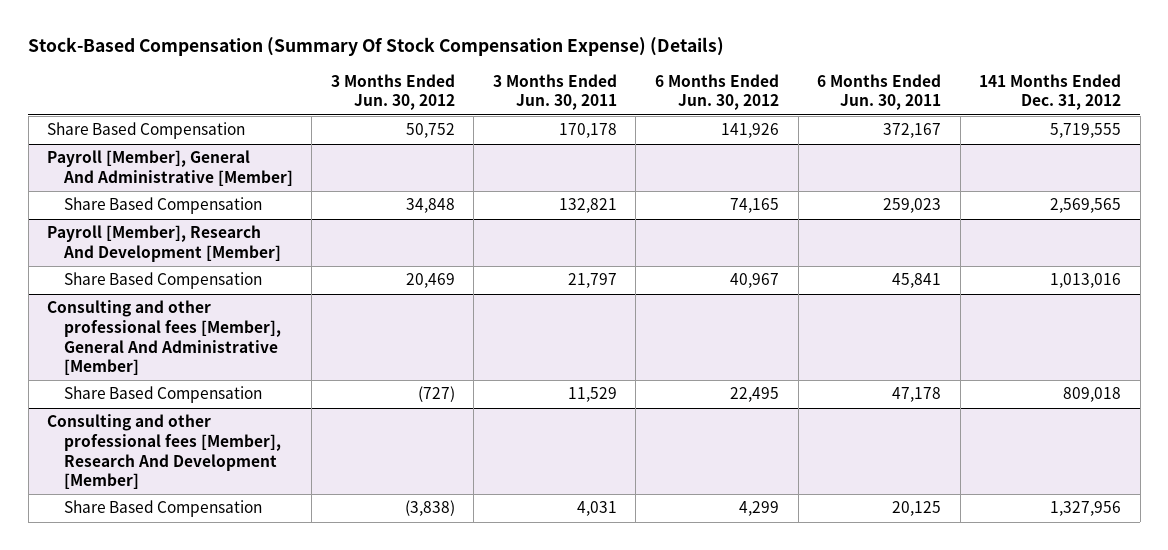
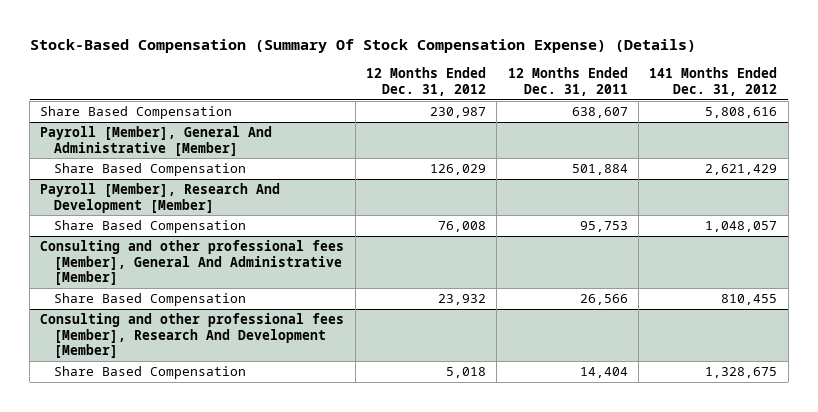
[330,73,455,111] 3 Months Ended Jun. 30, 2012 -> none
[492,73,617,111] 3 Months Ended Jun. 30, 2011 -> none
[655,73,780,111] 6 Months Ended Jun. 30, 2012 -> none
[817,73,942,111] 6 Months Ended Jun. 30, 2011 -> none
none -> [366,67,487,96] 12 Months Ended Dec. 31, 2012
none -> [507,67,628,96] 12 Months Ended Dec. 31, 2011
[1050,123,1122,139] 5,719,555 -> [705,107,778,119] 5,808,616
[1050,198,1122,214] 2,569,565 -> [705,164,778,176] 2,621,429
[1050,273,1122,289] 1,013,016 -> [705,221,778,233] 1,048,057
[1063,387,1122,403] 809,018 -> [721,294,778,306] 810,455
[1050,501,1122,517] 1,327,956 -> [705,367,778,379] 1,328,675

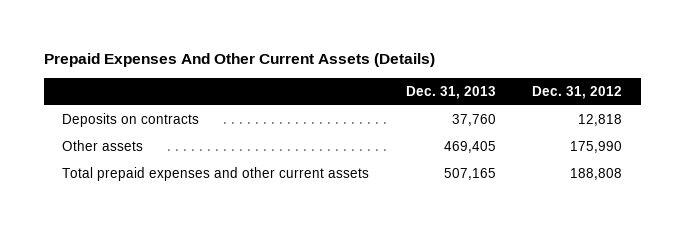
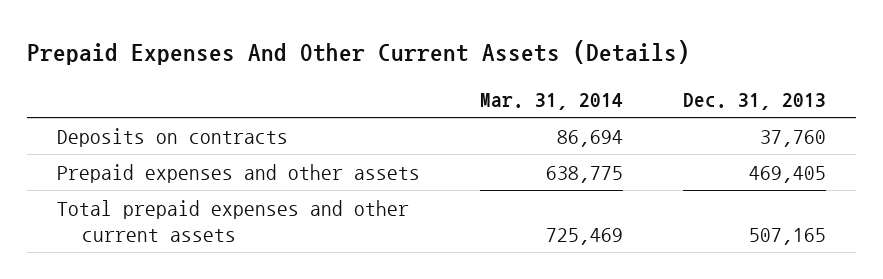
[532,85,623,99] Dec. 31, 2012 -> none
none -> [479,92,623,110] Mar. 31, 2014
[61,140,143,152] Other assets -> [56,163,420,183] Prepaid expenses and other assets

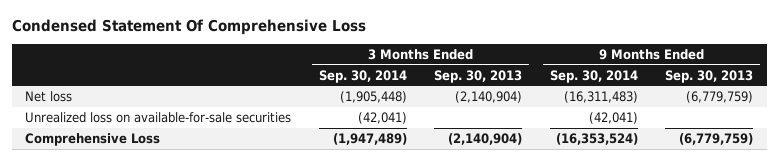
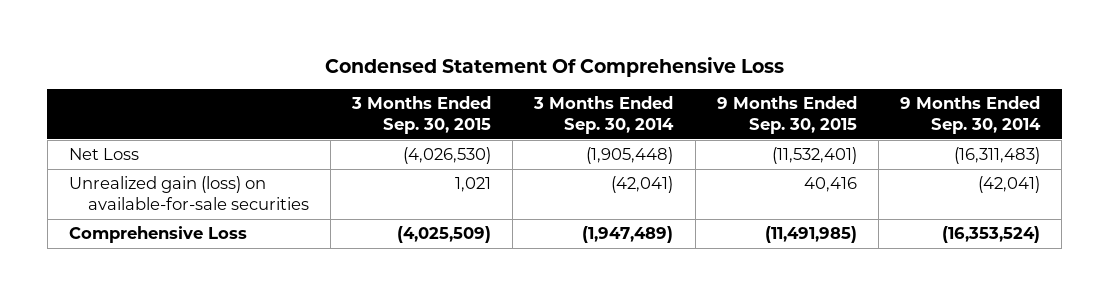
[434,69,523,83] Sep. 30, 2013 -> none
[665,69,754,83] Sep. 30, 2013 -> none
none -> [350,96,491,135] 3 Months Ended Sep. 30, 2015
none -> [716,96,857,135] 9 Months Ended Sep. 30, 2015
[25,90,73,102] Net loss -> [68,148,139,161] Net Loss
[25,111,292,123] Unrealized loss on available-for-sale securities -> [68,176,309,211] Unrealized gain (loss) on available-for-sale securities

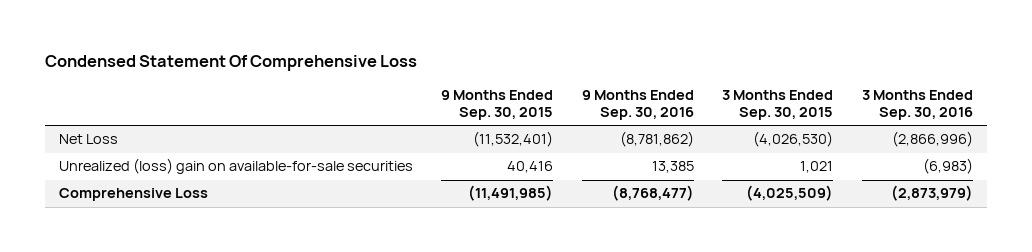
[533,96,675,135] 3 Months Ended Sep. 30, 2014 -> none
[900,96,1042,135] 9 Months Ended Sep. 30, 2014 -> none
none -> [581,89,694,121] 9 Months Ended Sep. 30, 2016
none -> [861,89,973,121] 3 Months Ended Sep. 30, 2016
[68,176,309,211] Unrealized gain (loss) on available-for-sale securities -> [59,158,414,175] Unrealized (loss) gain on available-for-sale securities

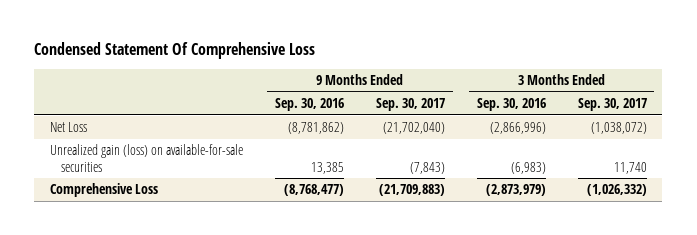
[441,89,554,121] 9 Months Ended Sep. 30, 2015 -> none
[722,89,834,121] 3 Months Ended Sep. 30, 2015 -> none
none -> [375,98,445,112] Sep. 30, 2017
none -> [577,98,647,112] Sep. 30, 2017
[59,158,414,175] Unrealized (loss) gain on available-for-sale securities -> [50,144,244,172] Unrealized gain (loss) on available-for-sale securities

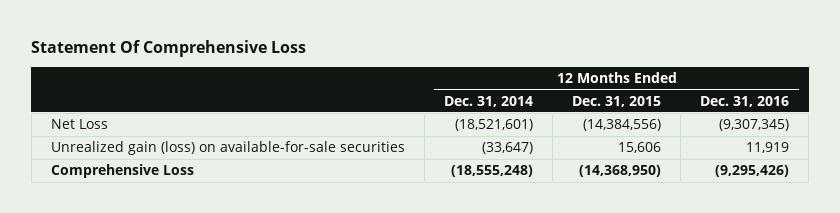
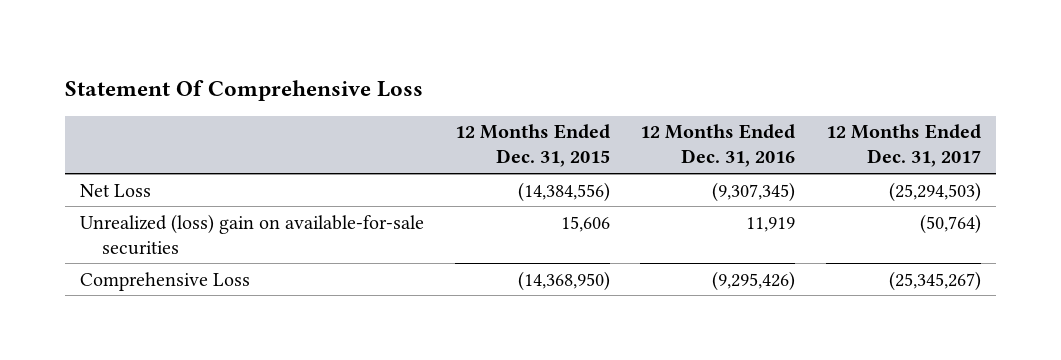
[444,95,534,107] Dec. 31, 2014 -> none
none -> [826,124,982,168] 12 Months Ended Dec. 31, 2017
[51,141,406,156] Unrealized gain (loss) on available-for-sale securities -> [80,213,425,255] Unrealized (loss) gain on available-for-sale securities

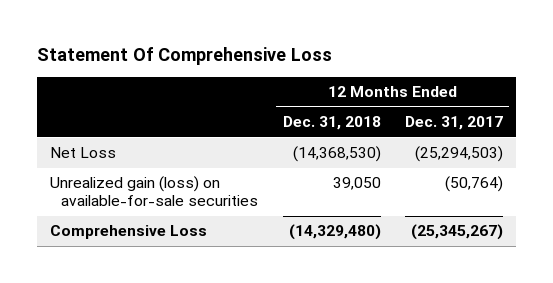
[454,124,610,168] 12 Months Ended Dec. 31, 2015 -> none
[640,124,796,168] 12 Months Ended Dec. 31, 2016 -> none
none -> [282,116,381,131] Dec. 31, 2018
[80,213,425,255] Unrealized (loss) gain on available-for-sale securities -> [49,176,258,207] Unrealized gain (loss) on available-for-sale securities

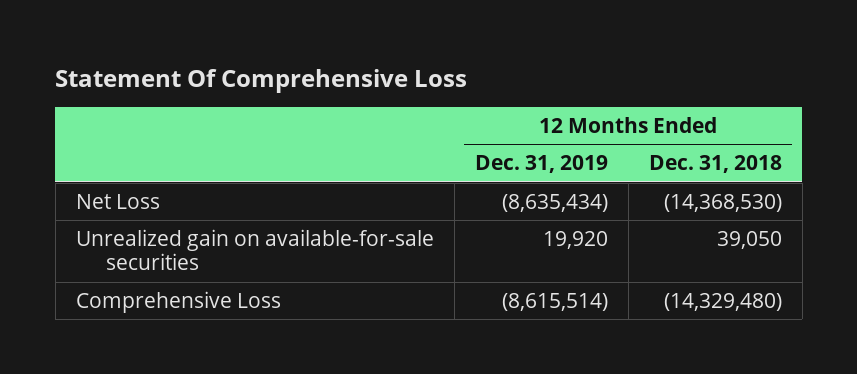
[405,116,504,131] Dec. 31, 2017 -> none
none -> [474,155,608,174] Dec. 31, 2019
[49,176,258,207] Unrealized gain (loss) on available-for-sale securities -> [75,228,434,271] Unrealized gain on available-for-sale securities

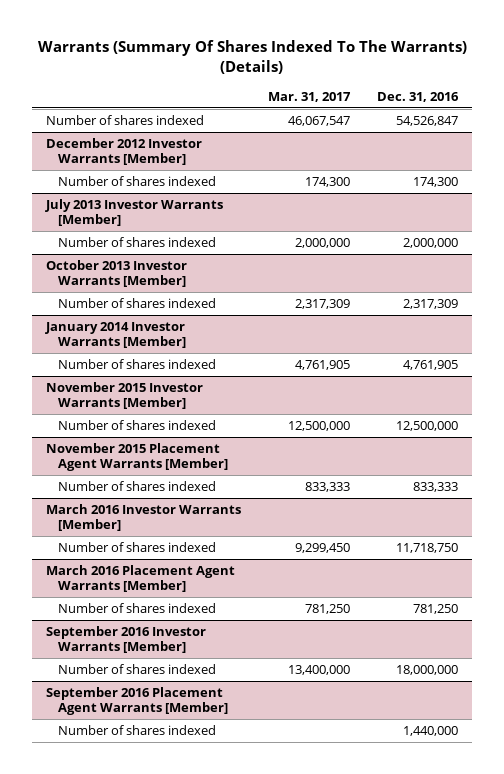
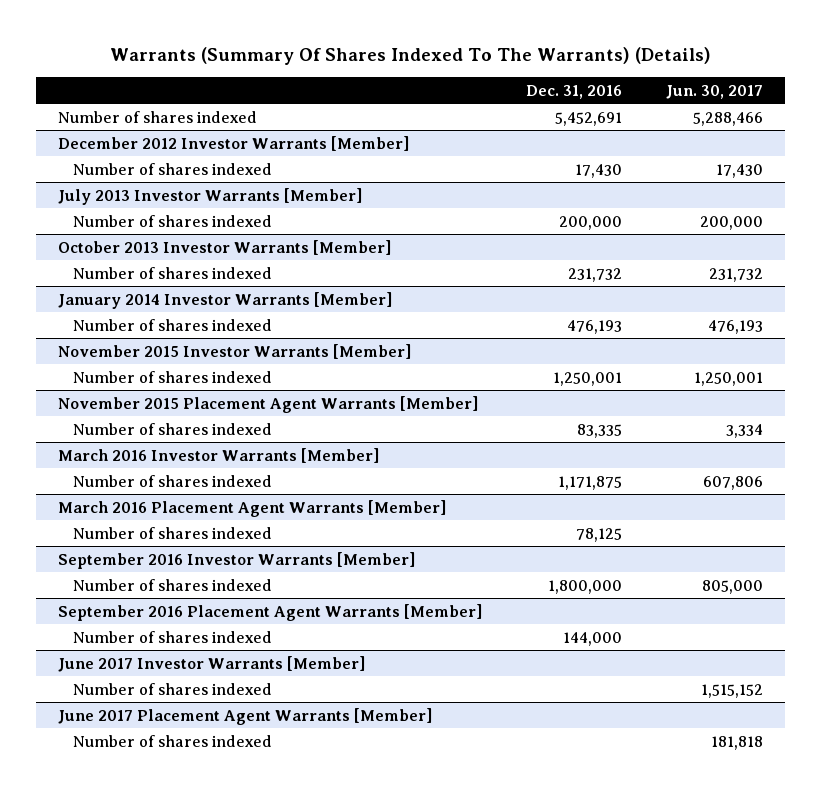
[267,91,351,102] Mar. 31, 2017 -> none
none -> [666,84,764,99] Jun. 30, 2017
[395,116,458,127] 54,526,847 -> [554,111,622,126] 5,452,691
[412,177,458,188] 174,300 -> [574,163,622,178] 17,430
[402,238,458,249] 2,000,000 -> [558,215,622,230] 200,000
[402,299,458,310] 2,317,309 -> [567,267,622,282] 231,732
[402,360,458,371] 4,761,905 -> [566,319,622,334] 476,193
[395,421,458,432] 12,500,000 -> [552,371,622,386] 1,250,001
[412,482,458,493] 833,333 -> [576,423,622,438] 83,335
[395,543,458,554] 11,718,750 -> [557,475,622,490] 1,171,875
[412,604,458,615] 781,250 -> [575,527,622,542] 78,125
[395,665,458,676] 18,000,000 -> [547,579,622,594] 1,800,000
[402,726,458,737] 1,440,000 -> [562,631,622,646] 144,000
none -> [57,655,365,672] June 2017 Investor Warrants [Member]
none -> [73,682,273,695] Number of shares indexed
none -> [57,707,432,725] June 2017 Placement Agent Warrants [Member]
none -> [73,734,273,747] Number of shares indexed

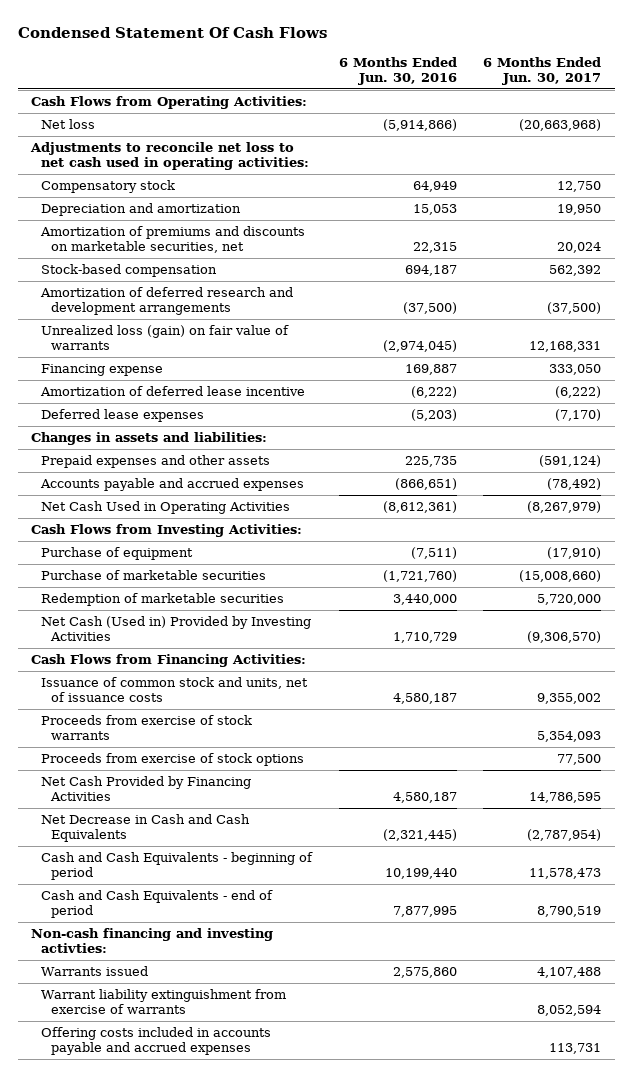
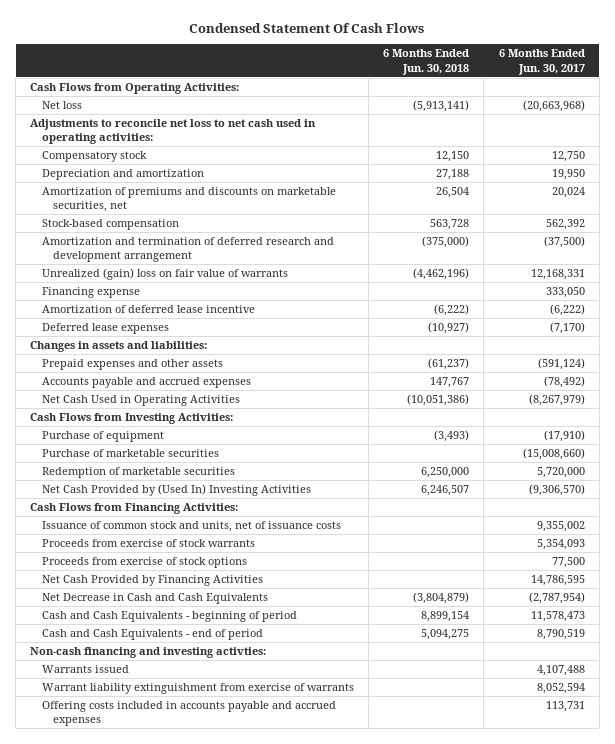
[338,56,457,85] 6 Months Ended Jun. 30, 2016 -> none
none -> [383,49,470,75] 6 Months Ended Jun. 30, 2018
[40,287,294,316] Amortization of deferred research and development arrangements -> [41,237,334,263] Amortization and termination of deferred research and development arrangement
[41,325,290,351] Unrealized loss (gain) on fair value of warrants -> [41,268,288,281] Unrealized (gain) loss on fair value of warrants
[41,616,312,642] Net Cash (Used in) Provided by Investing Activities -> [41,484,311,497] Net Cash Provided by (Used In) Investing Activities

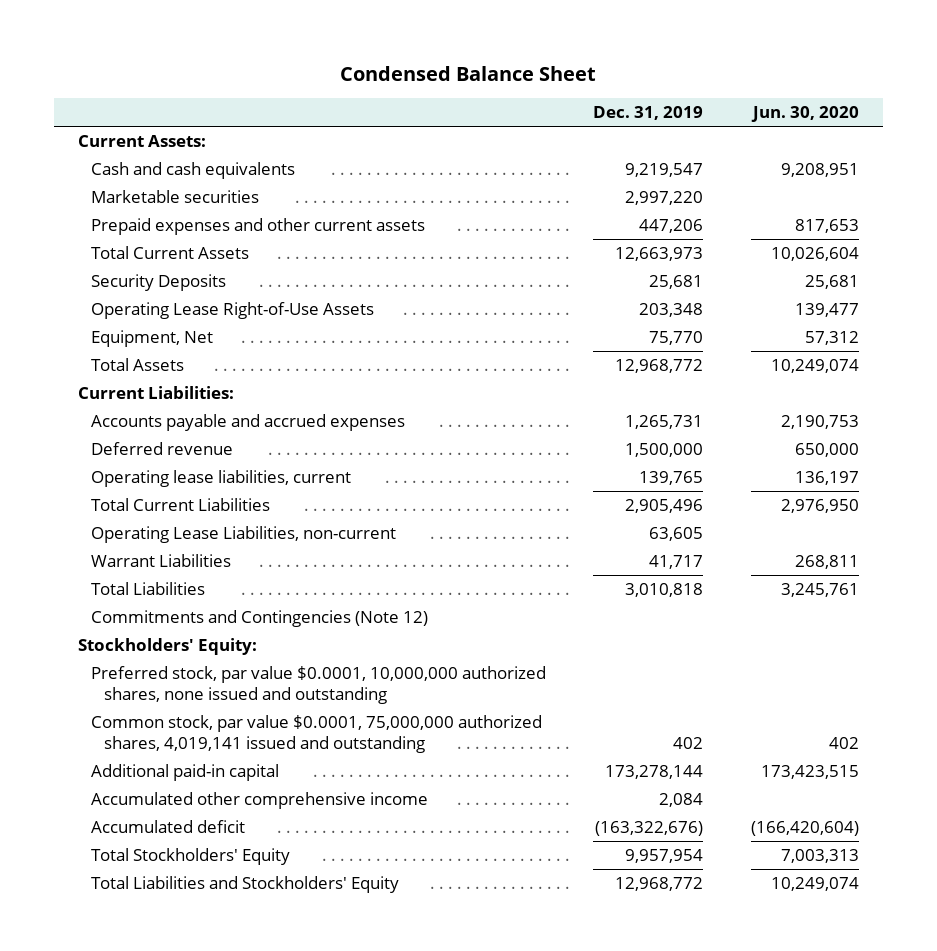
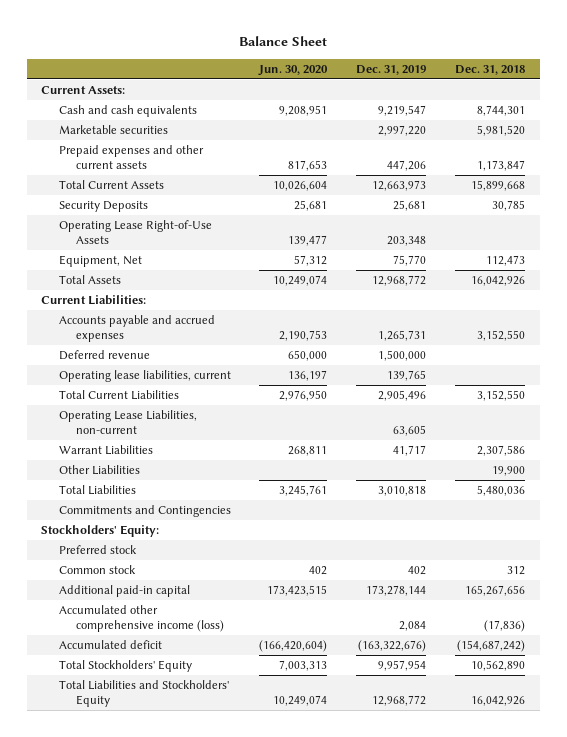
[340,65,597,81] Condensed Balance Sheet -> [239,36,328,47] Balance Sheet
none -> [455,64,526,75] Dec. 31, 2018
none -> [58,464,140,475] Other Liabilities
[91,610,429,628] Commitments and Contingencies (Note 12) -> [58,504,231,517] Commitments and Contingencies
[91,666,547,705] Preferred stock, par value $0.0001, 10,000,000 authorized shares, none issued and outstanding -> [58,544,137,554] Preferred stock
[91,715,543,754] Common stock, par value $0.0001, 75,000,000 authorized shares, 4,019,141 issued and outstanding -> [58,564,136,574] Common stock
[91,792,429,810] Accumulated other comprehensive income -> [58,604,224,633] Accumulated other comprehensive income (loss)

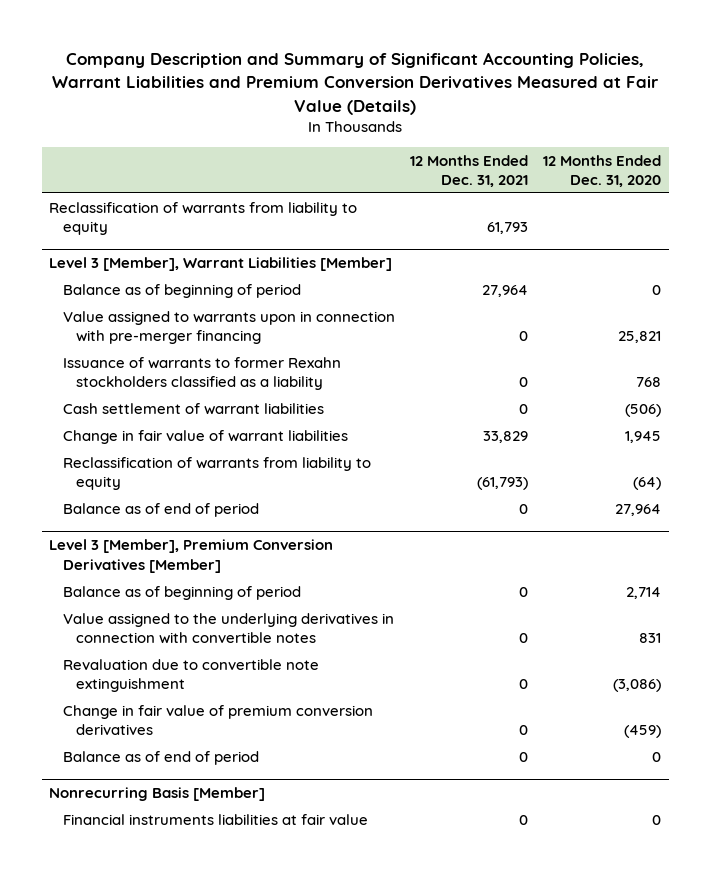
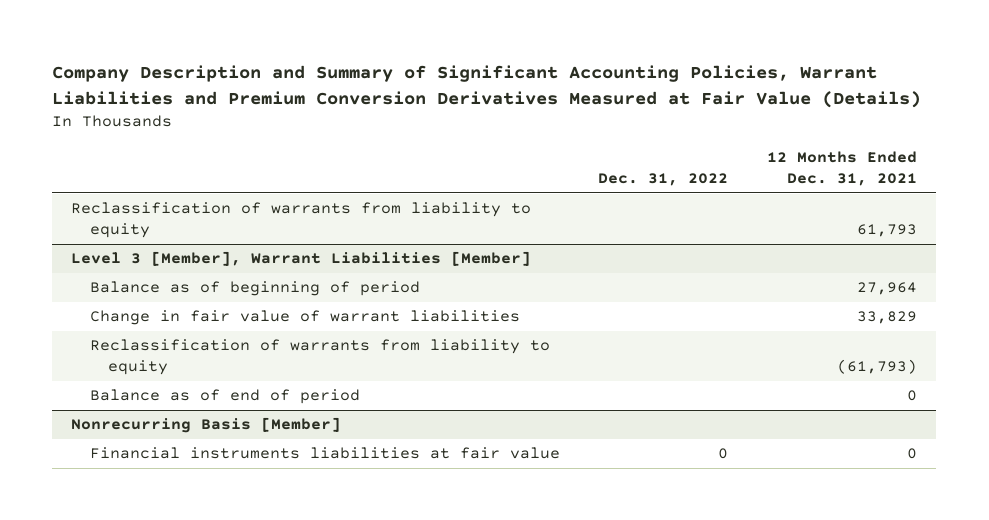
[542,154,661,187] 12 Months Ended Dec. 31, 2020 -> none
none -> [598,173,729,187] Dec. 31, 2022
[62,310,395,344] Value assigned to warrants upon in connection with pre-merger financing -> none
[62,356,341,390] Issuance of warrants to former Rexahn stockholders classified as a liability -> none
[62,402,324,415] Cash settlement of warrant liabilities -> none
[49,539,334,573] Level 3 [Member], Premium Conversion Derivatives [Member] -> none
[62,585,301,600] Balance as of beginning of period -> none
[62,612,394,644] Value assigned to the underlying derivatives in connection with convertible notes -> none
[62,658,319,692] Revaluation due to convertible note extinguishment -> none
[62,704,373,735] Change in fair value of premium conversion derivatives -> none
[62,750,259,765] Balance as of end of period -> none

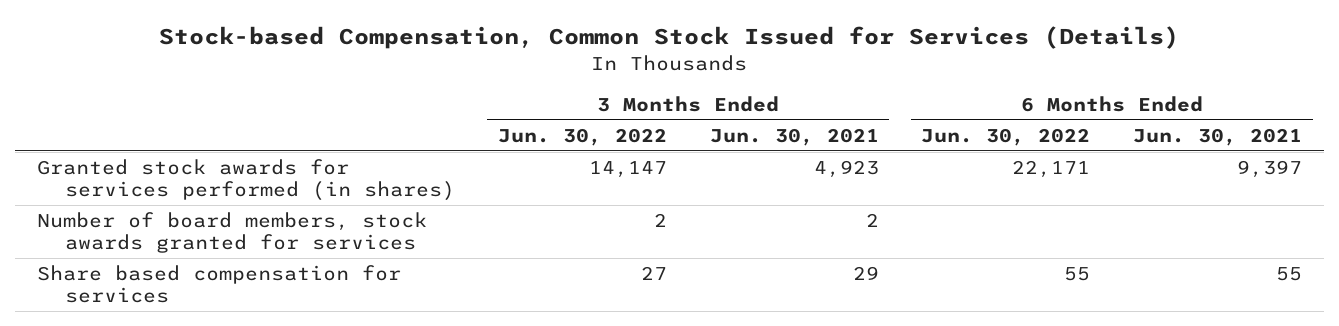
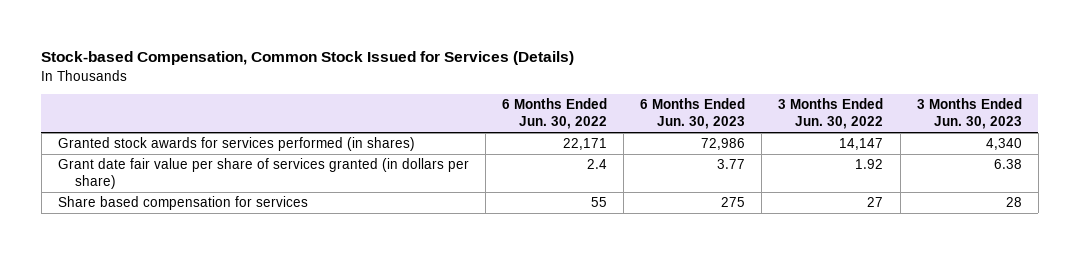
[709,127,879,146] Jun. 30, 2021 -> none
[1133,127,1303,146] Jun. 30, 2021 -> none
none -> [640,98,746,130] 6 Months Ended Jun. 30, 2023
none -> [916,98,1022,130] 3 Months Ended Jun. 30, 2023
[36,212,427,254] Number of board members, stock awards granted for services -> none
none -> [57,158,469,190] Grant date fair value per share of services granted (in dollars per share)

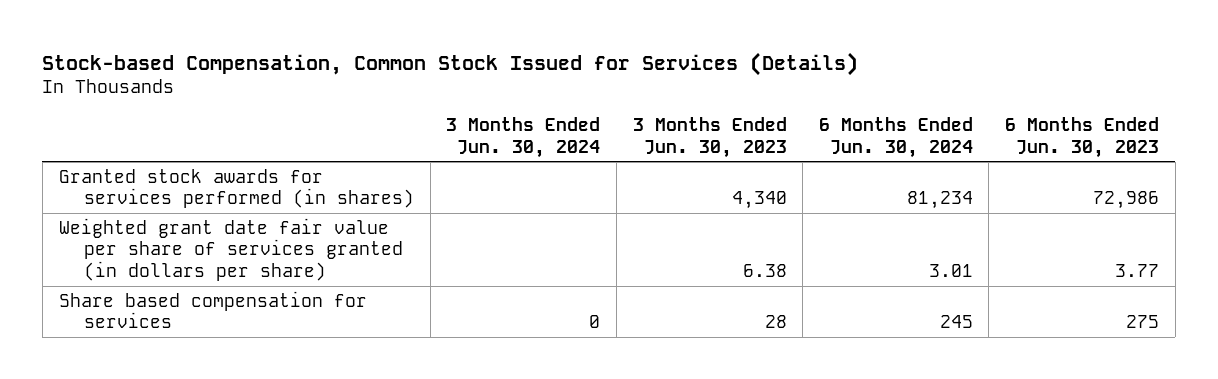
[502,98,608,130] 6 Months Ended Jun. 30, 2022 -> none
[778,98,884,130] 3 Months Ended Jun. 30, 2022 -> none
none -> [446,117,601,159] 3 Months Ended Jun. 30, 2024
none -> [818,117,973,159] 6 Months Ended Jun. 30, 2024
[57,158,469,190] Grant date fair value per share of services granted (in dollars per share) -> [58,217,404,282] Weighted grant date fair value per share of services granted (in dollars per share)

